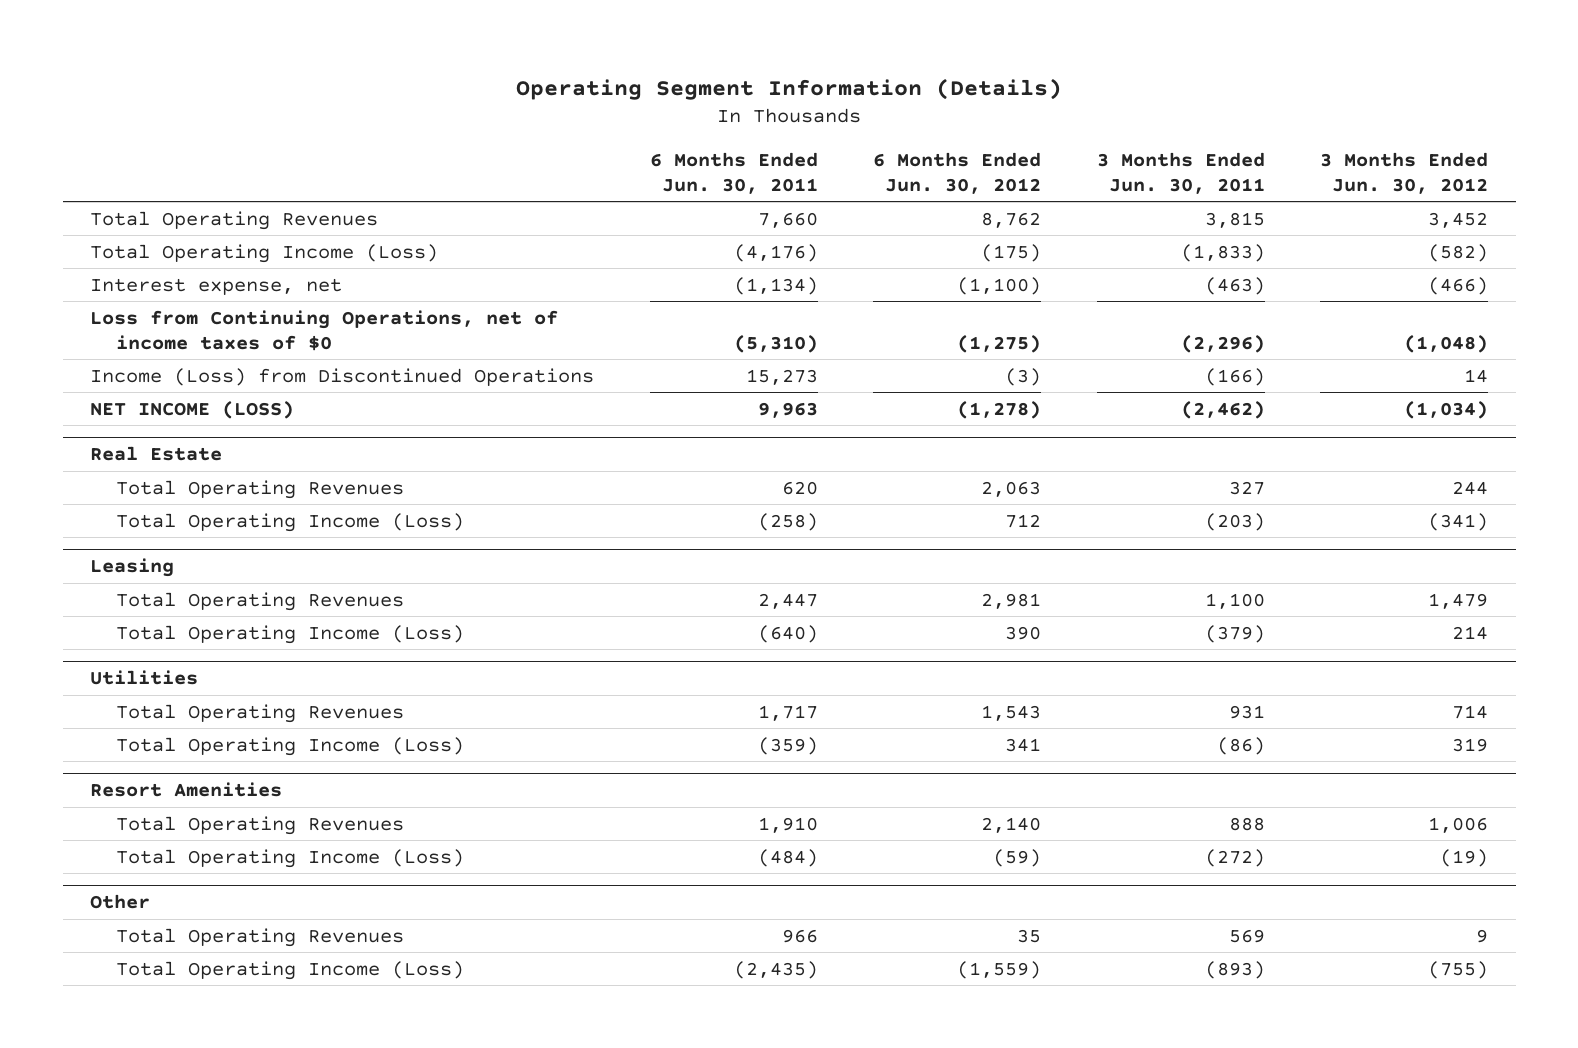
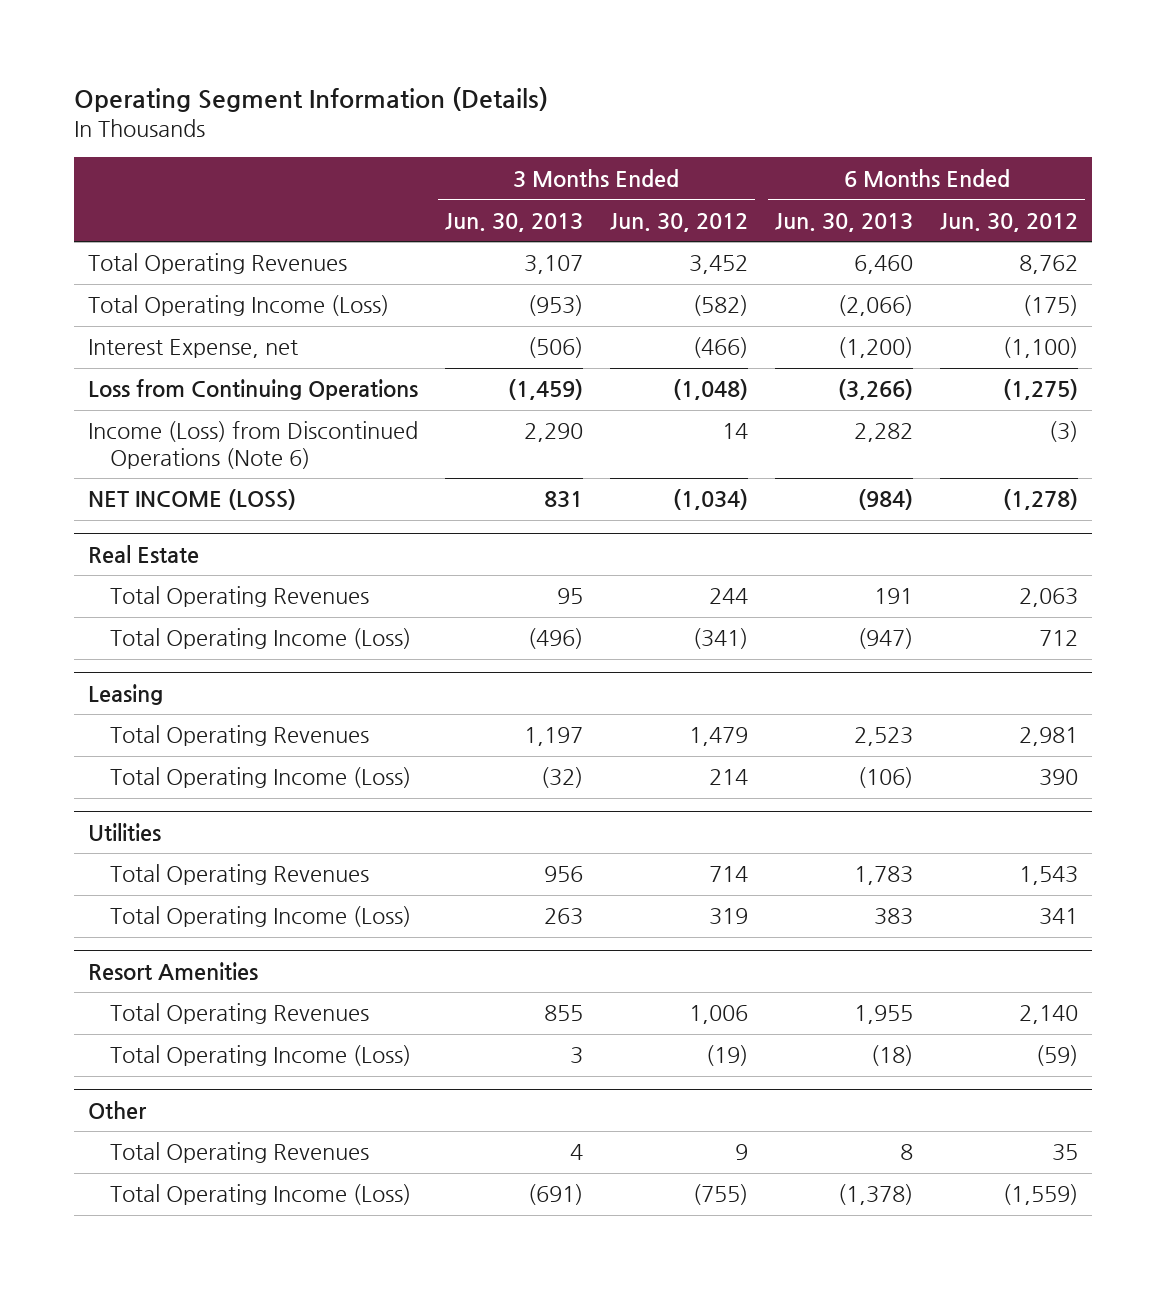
[649,151,818,195] 6 Months Ended Jun. 30, 2011 -> none
[1096,151,1265,195] 3 Months Ended Jun. 30, 2011 -> none
none -> [444,212,583,232] Jun. 30, 2013
none -> [775,212,914,232] Jun. 30, 2013
[90,277,343,295] Interest expense, net -> [87,339,298,359] Interest Expense, net
[90,309,559,352] Loss from Continuing Operations, net of income taxes of $0 -> [87,379,418,401] Loss from Continuing Operations
[90,367,595,386] Income (Loss) from Discontinued Operations -> [87,421,418,469] Income (Loss) from Discontinued Operations (Note 6)

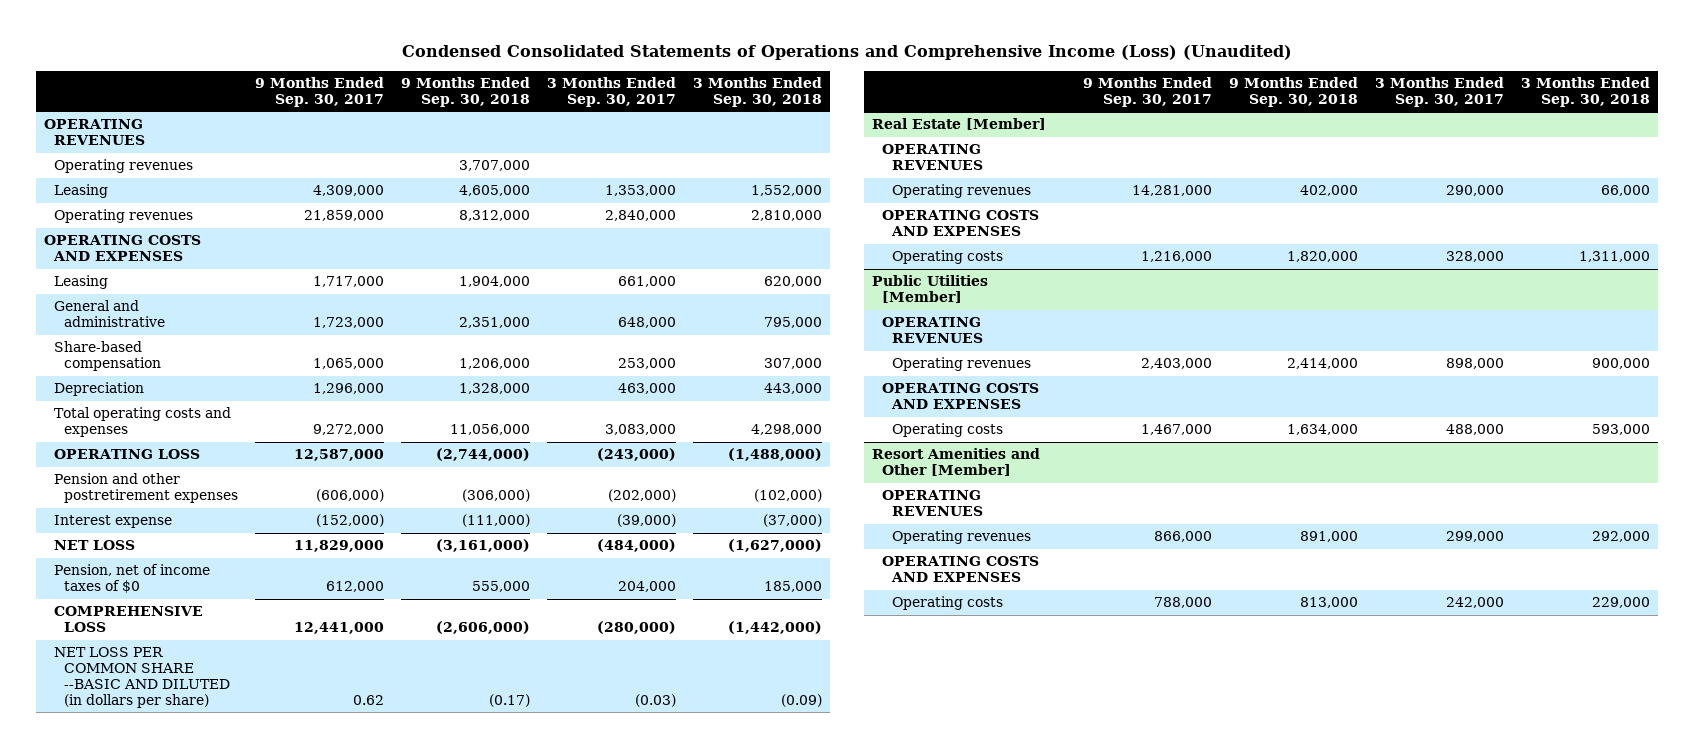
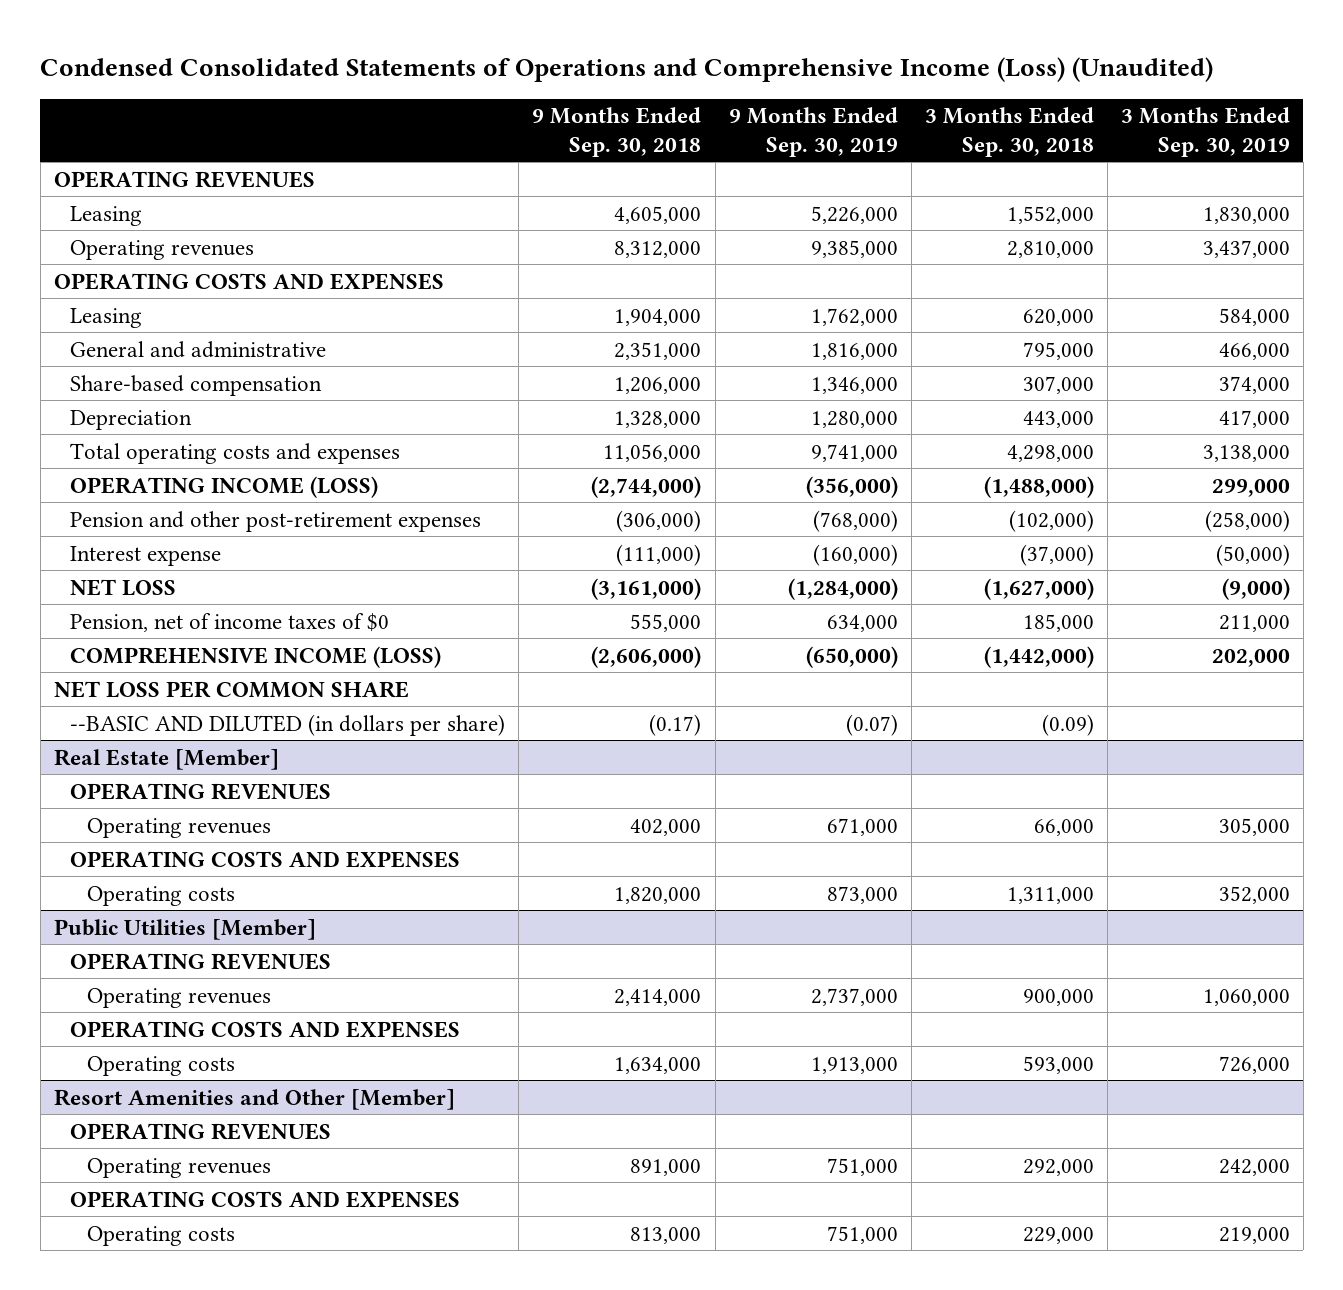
[254,77,384,107] 9 Months Ended Sep. 30, 2017 -> none
[546,77,676,107] 3 Months Ended Sep. 30, 2017 -> none
none -> [728,107,898,157] 9 Months Ended Sep. 30, 2019
none -> [1120,107,1290,157] 3 Months Ended Sep. 30, 2019
[54,159,194,174] Operating revenues -> none
[54,449,201,460] OPERATING LOSS -> [70,475,379,498] OPERATING INCOME (LOSS)
[54,473,239,504] Pension and other postretirement expenses -> [70,510,482,532] Pension and other post-retirement expenses
[54,606,204,633] COMPREHENSIVE LOSS -> [70,645,442,668] COMPREHENSIVE INCOME (LOSS)
none -> [53,680,409,698] NET LOSS PER COMMON SHARE
[54,647,231,708] NET LOSS PER COMMON SHARE --BASIC AND DILUTED (in dollars per share) -> [70,713,506,736] --BASIC AND DILUTED (in dollars per share)

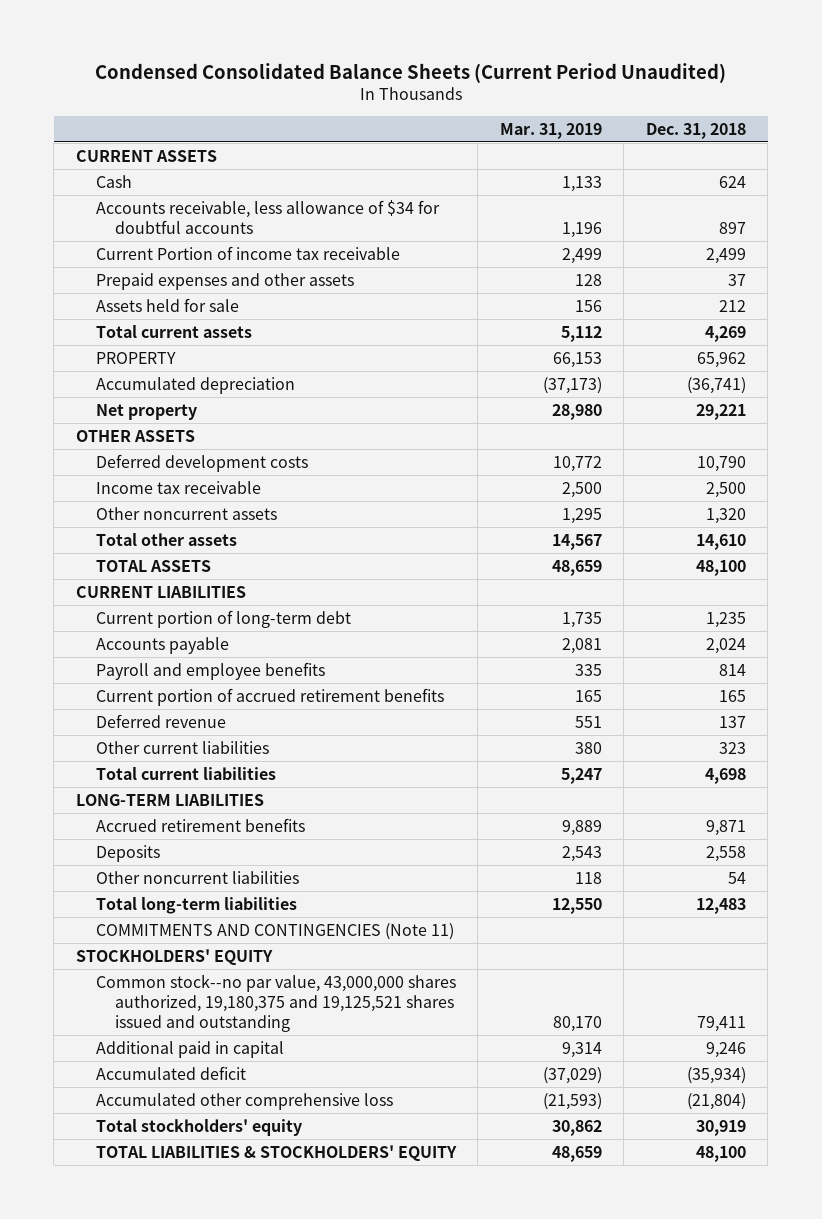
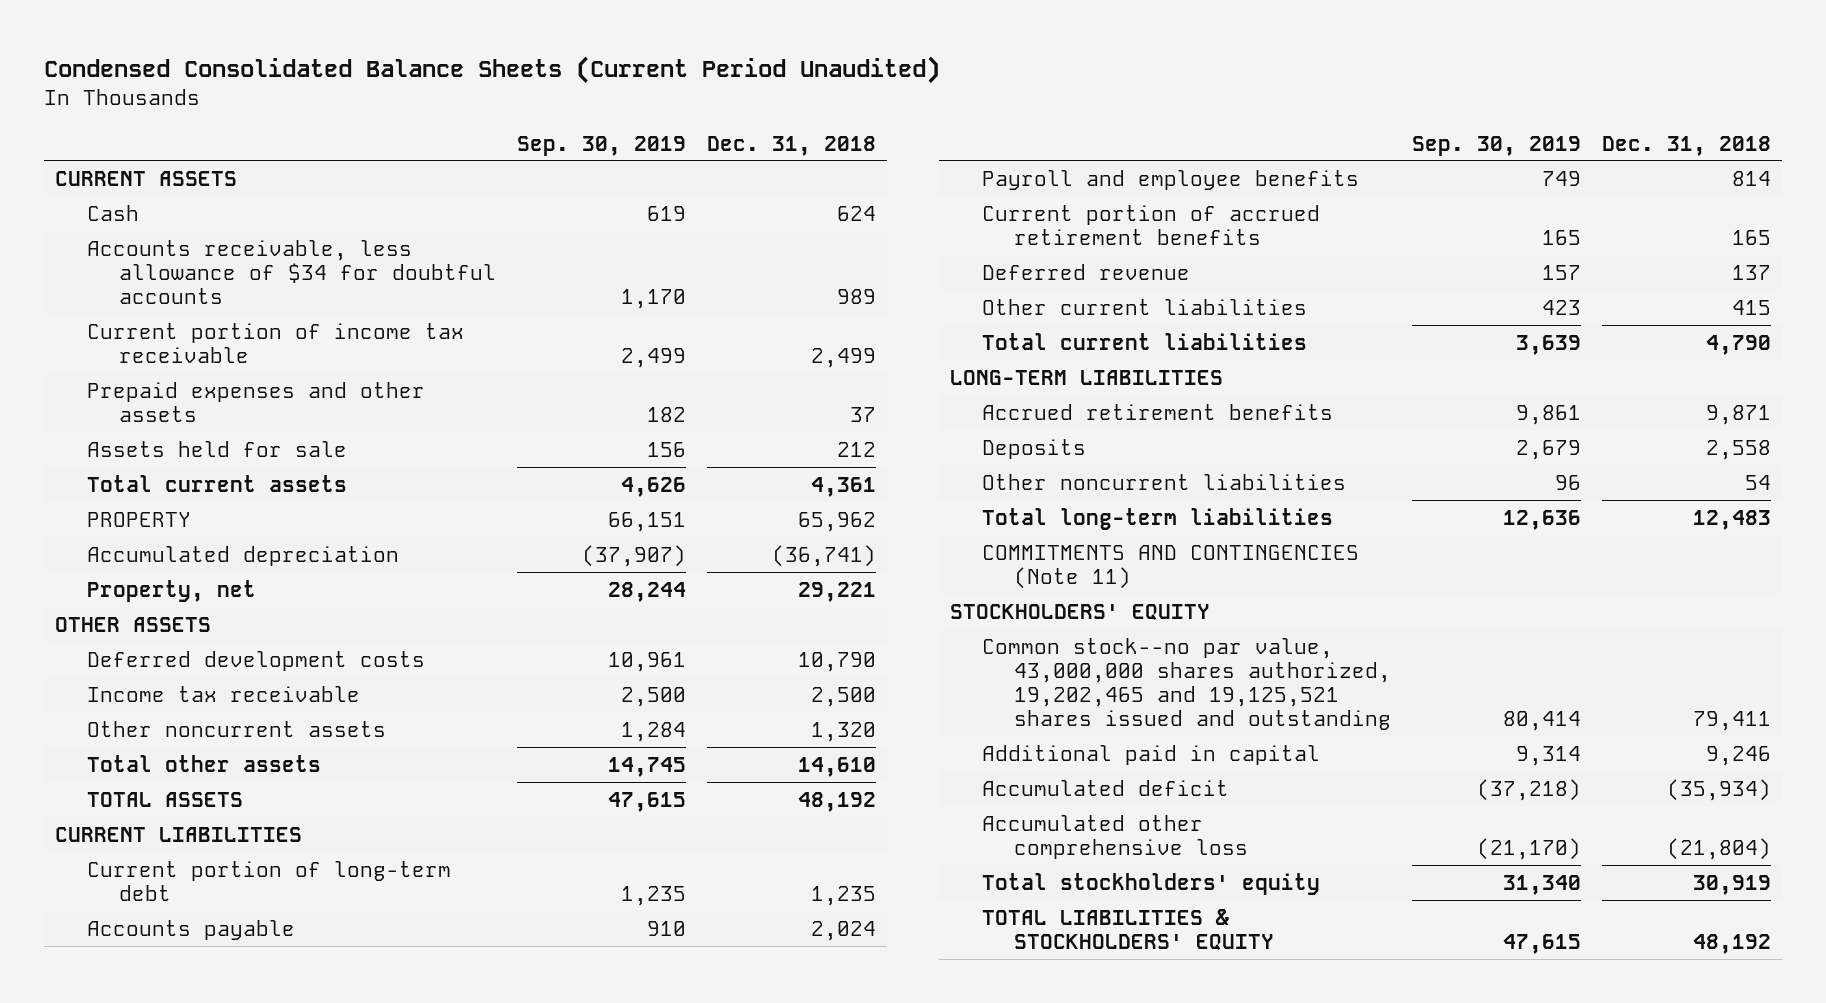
[499,122,602,139] Mar. 31, 2019 -> none
none -> [517,135,687,156] Sep. 30, 2019
[718,221,746,234] 897 -> [837,288,877,304] 989
[95,245,400,260] Current Portion of income tax receivable -> [86,322,464,363] Current portion of income tax receivable
[704,325,746,342] 4,269 -> [811,476,877,497] 4,361
[95,403,197,420] Net property -> [86,579,256,602] Property, net
[695,559,746,576] 48,100 -> [798,791,877,812] 48,192
[718,741,746,754] 323 -> [1732,299,1772,315] 415
[704,767,746,784] 4,698 -> [1706,334,1772,355] 4,790
[95,973,456,1032] Common stock--no par value, 43,000,000 shares authorized, 19,180,375 and 19,125,521 shares issued and outstanding -> [981,637,1392,731] Common stock--no par value, 43,000,000 shares authorized, 19,202,465 and 19,125,521 shares issued and outstanding
[695,1145,746,1162] 48,100 -> [1693,933,1772,954] 48,192

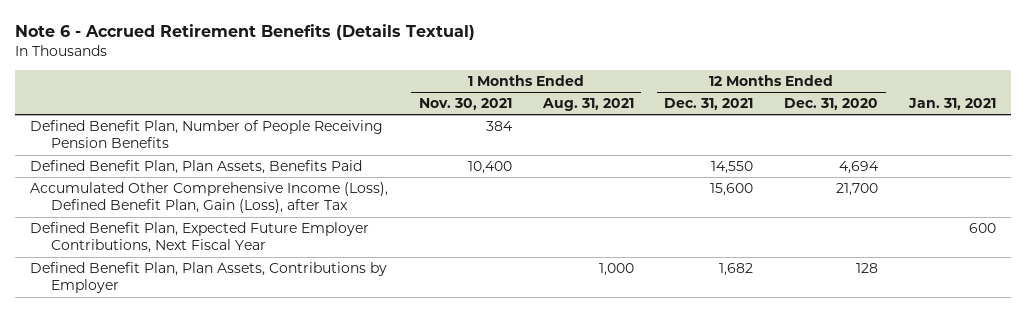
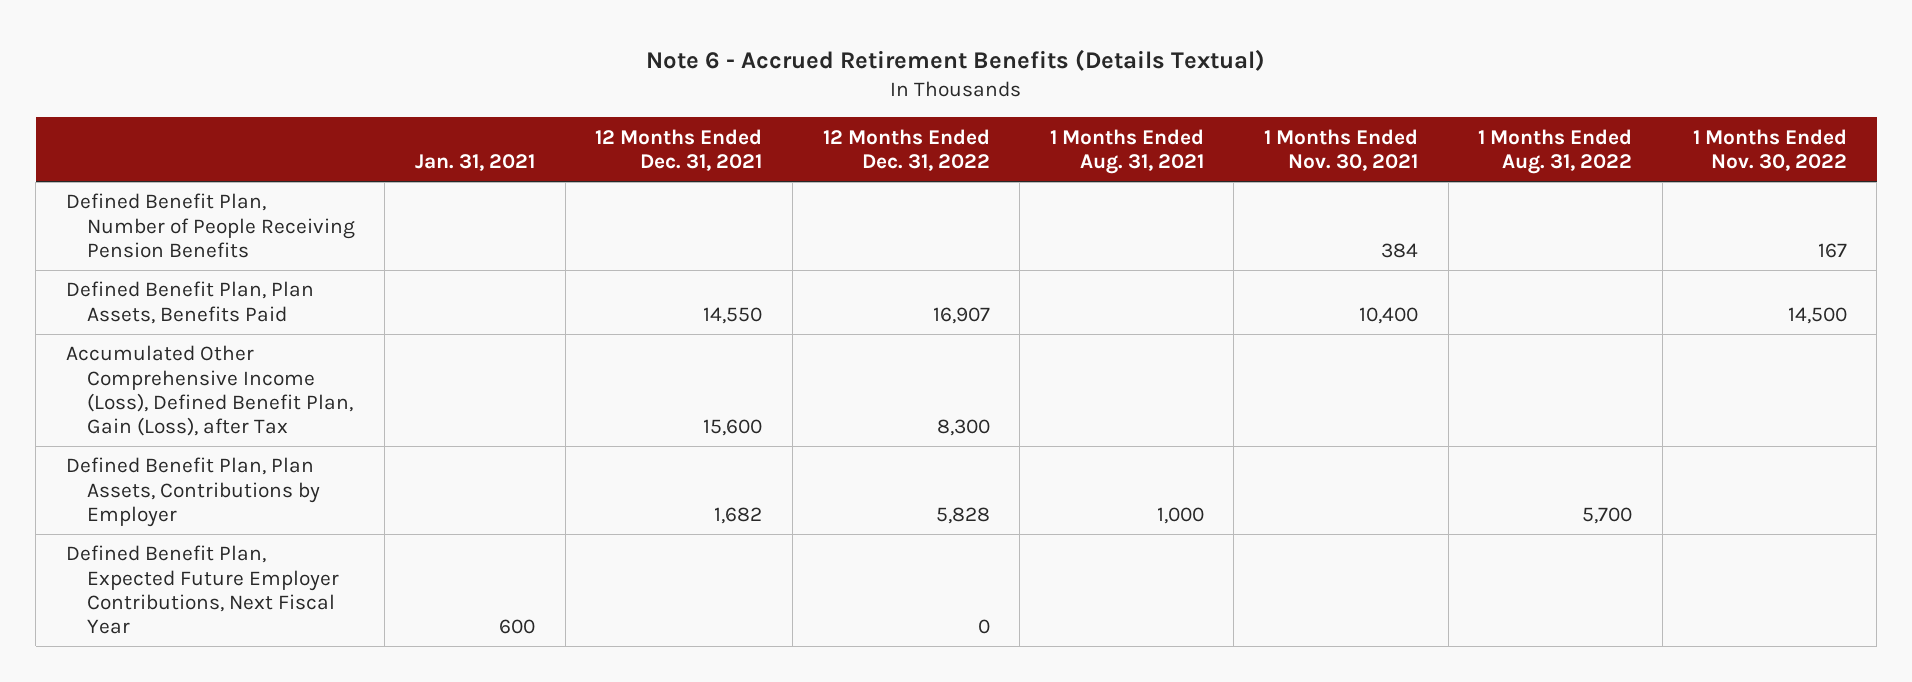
[784,98,879,111] Dec. 31, 2020 -> none
none -> [822,128,990,171] 12 Months Ended Dec. 31, 2022
none -> [1478,128,1633,174] 1 Months Ended Aug. 31, 2022
none -> [1692,128,1847,171] 1 Months Ended Nov. 30, 2022
[30,222,370,254] Defined Benefit Plan, Expected Future Employer Contributions, Next Fiscal Year -> [65,545,339,634] Defined Benefit Plan, Expected Future Employer Contributions, Next Fiscal Year

